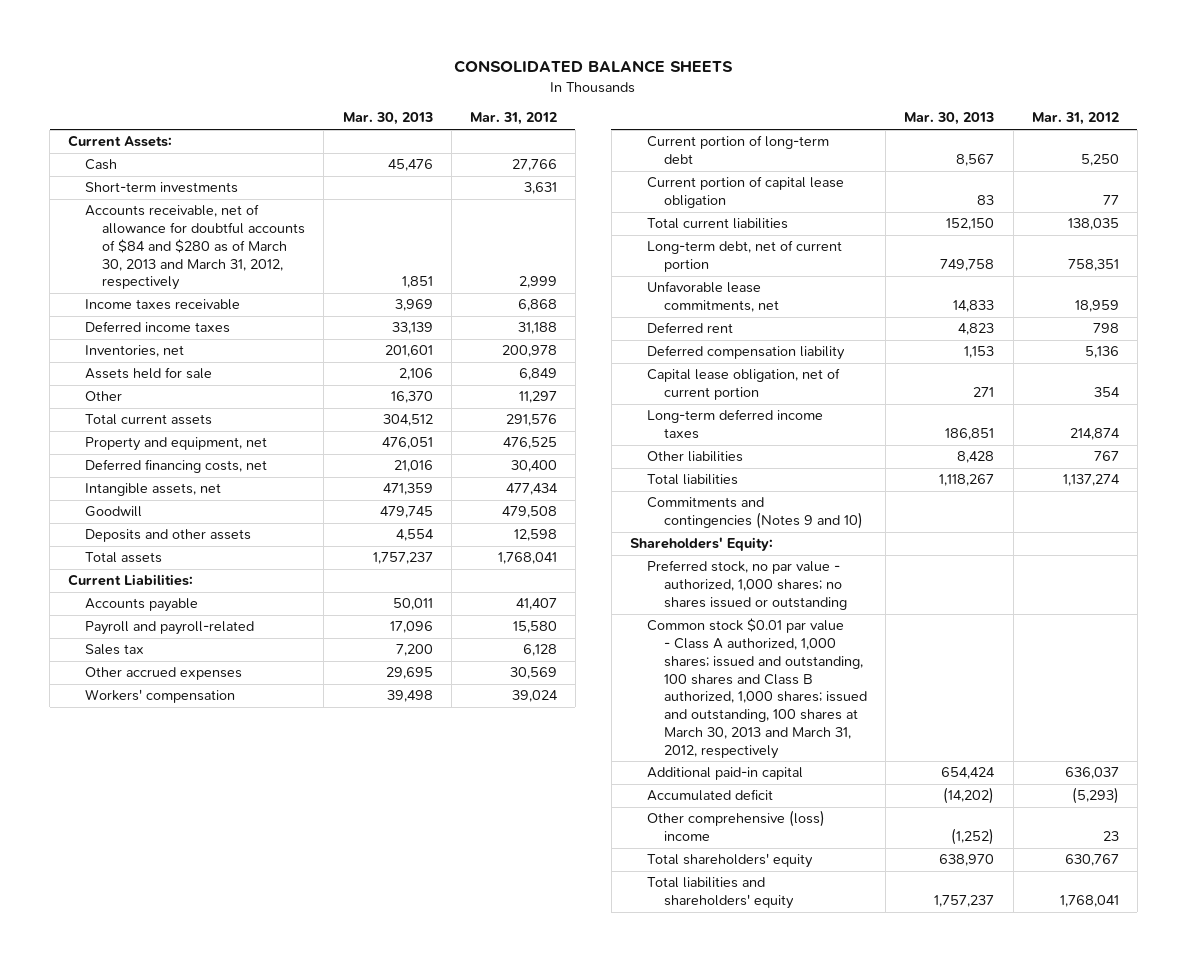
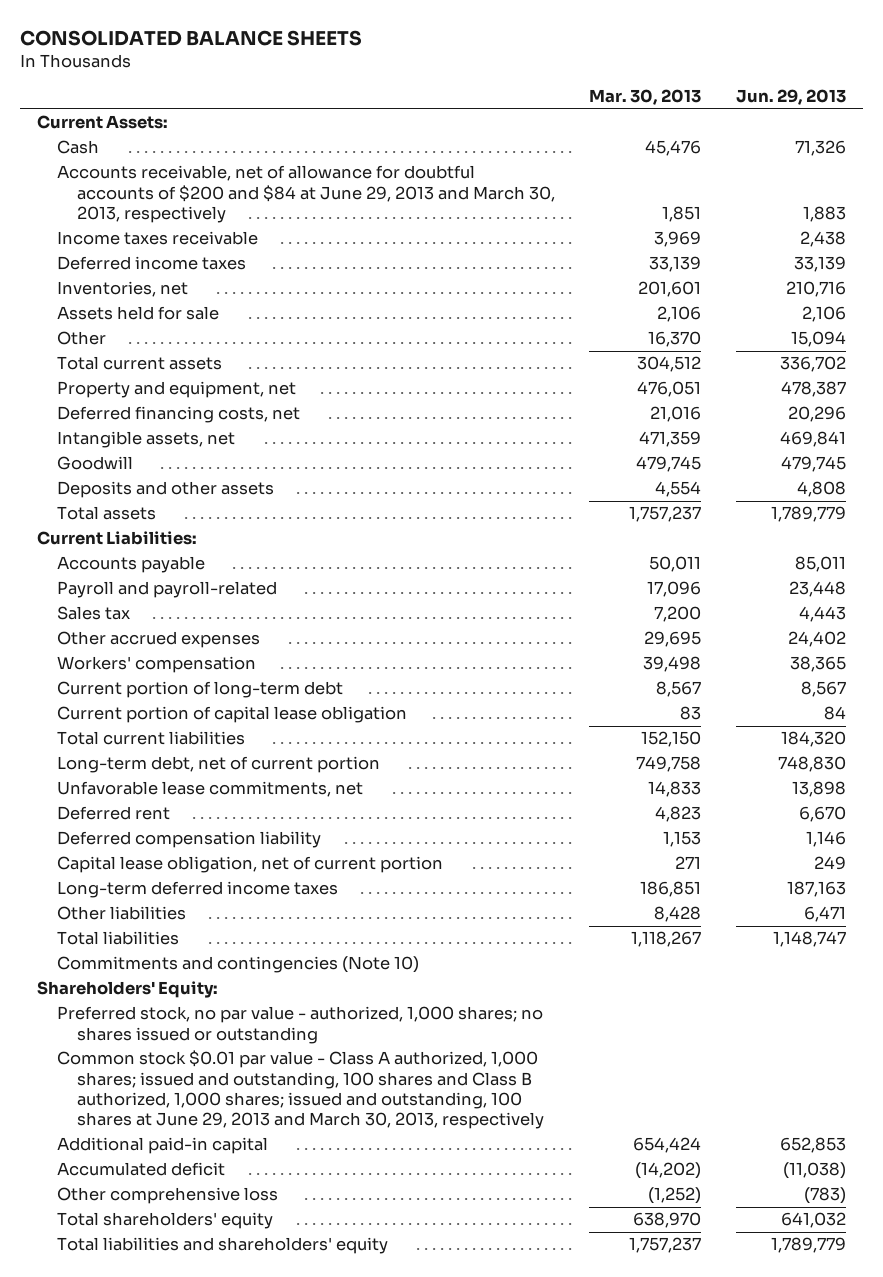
[469,112,557,126] Mar. 31, 2012 -> none
none -> [735,89,846,106] Jun. 29, 2013
[85,182,239,194] Short-term investments -> none
[85,204,306,291] Accounts receivable, net of allowance for doubtful accounts of $84 and $280 as of March 30, 2013 and March 31, 2012, respectively -> [56,165,555,224] Accounts receivable, net of allowance for doubtful accounts of $200 and $84 at June 29, 2013 and March 30, 2013, respectively
[647,497,864,530] Commitments and contingencies (Notes 9 and 10) -> [56,956,419,974] Commitments and contingencies (Note 10)
[647,618,868,759] Common stock $0.01 par value - Class A authorized, 1,000 shares; issued and outstanding, 100 shares and Class B authorized, 1,000 shares; issued and outstanding, 100 shares at March 30, 2013 and March 31, 2012, respectively -> [56,1050,544,1130] Common stock $0.01 par value - Class A authorized, 1,000 shares; issued and outstanding, 100 shares and Class B authorized, 1,000 shares; issued and outstanding, 100 shares at June 29, 2013 and March 30, 2013, respectively
[647,810,826,842] Other comprehensive (loss) income -> [56,1187,278,1205] Other comprehensive loss

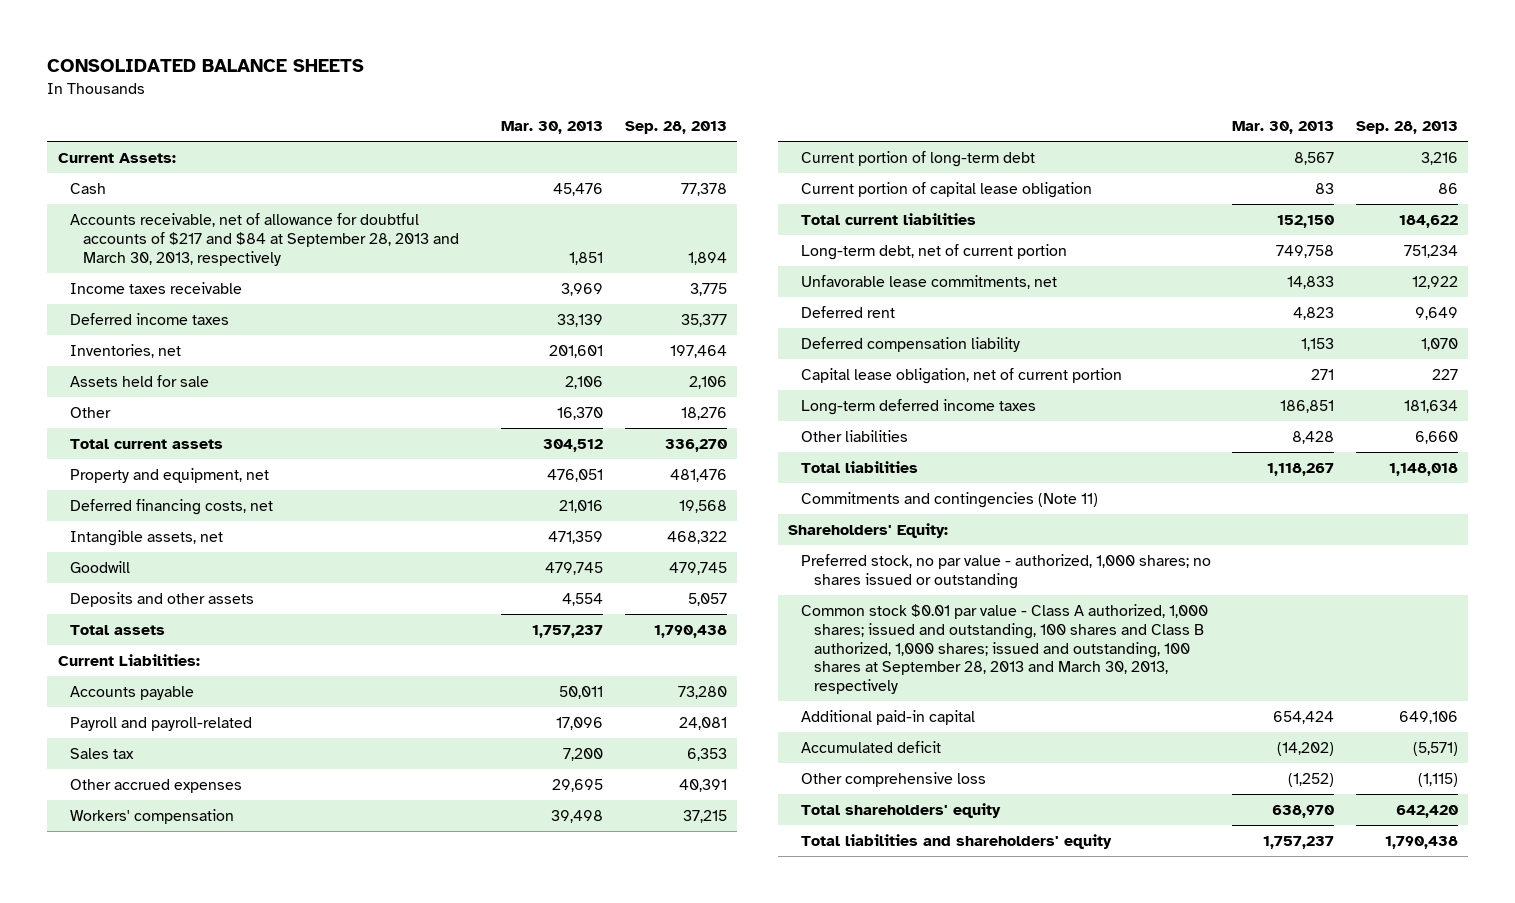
[735,89,846,106] Jun. 29, 2013 -> none
none -> [624,121,727,135] Sep. 28, 2013
[56,165,555,224] Accounts receivable, net of allowance for doubtful accounts of $200 and $84 at June 29, 2013 and March 30, 2013, respectively -> [70,213,459,266] Accounts receivable, net of allowance for doubtful accounts of $217 and $84 at September 28, 2013 and March 30, 2013, respectively
[56,956,419,974] Commitments and contingencies (Note 10) -> [801,492,1099,509] Commitments and contingencies (Note 11)
[56,1050,544,1130] Common stock $0.01 par value - Class A authorized, 1,000 shares; issued and outstanding, 100 shares and Class B authorized, 1,000 shares; issued and outstanding, 100 shares at June 29, 2013 and March 30, 2013, respectively -> [801,604,1209,695] Common stock $0.01 par value - Class A authorized, 1,000 shares; issued and outstanding, 100 shares and Class B authorized, 1,000 shares; issued and outstanding, 100 shares at September 28, 2013 and March 30, 2013, respectively

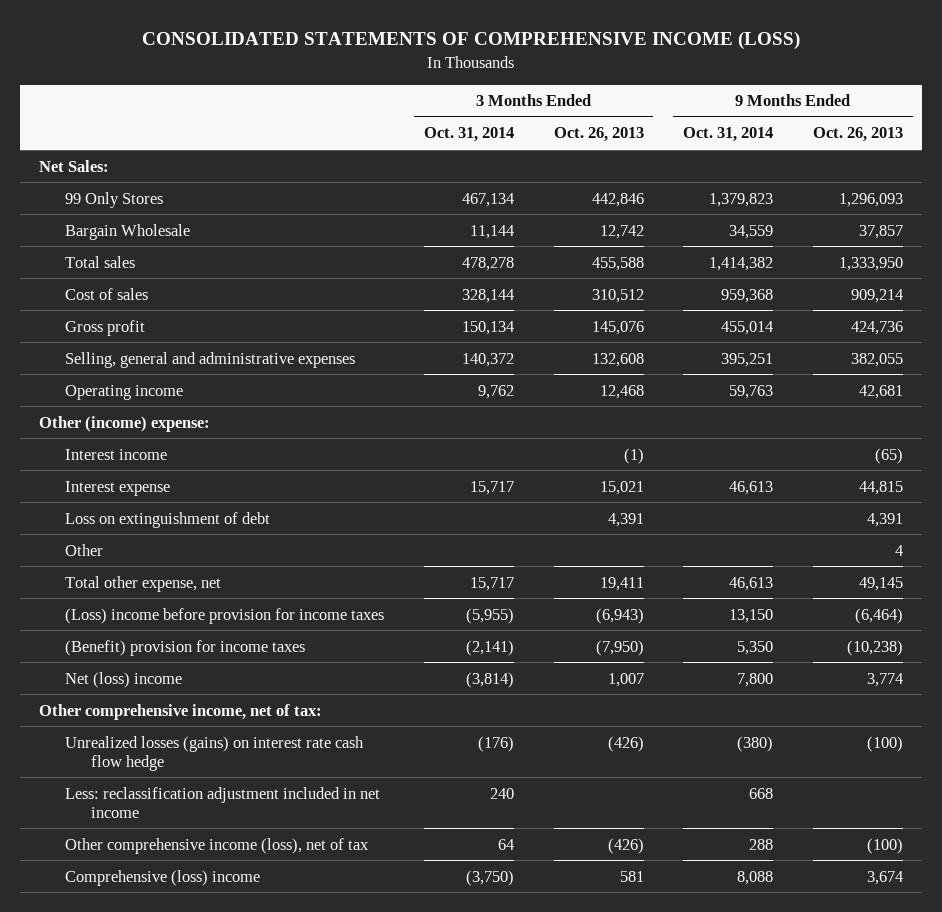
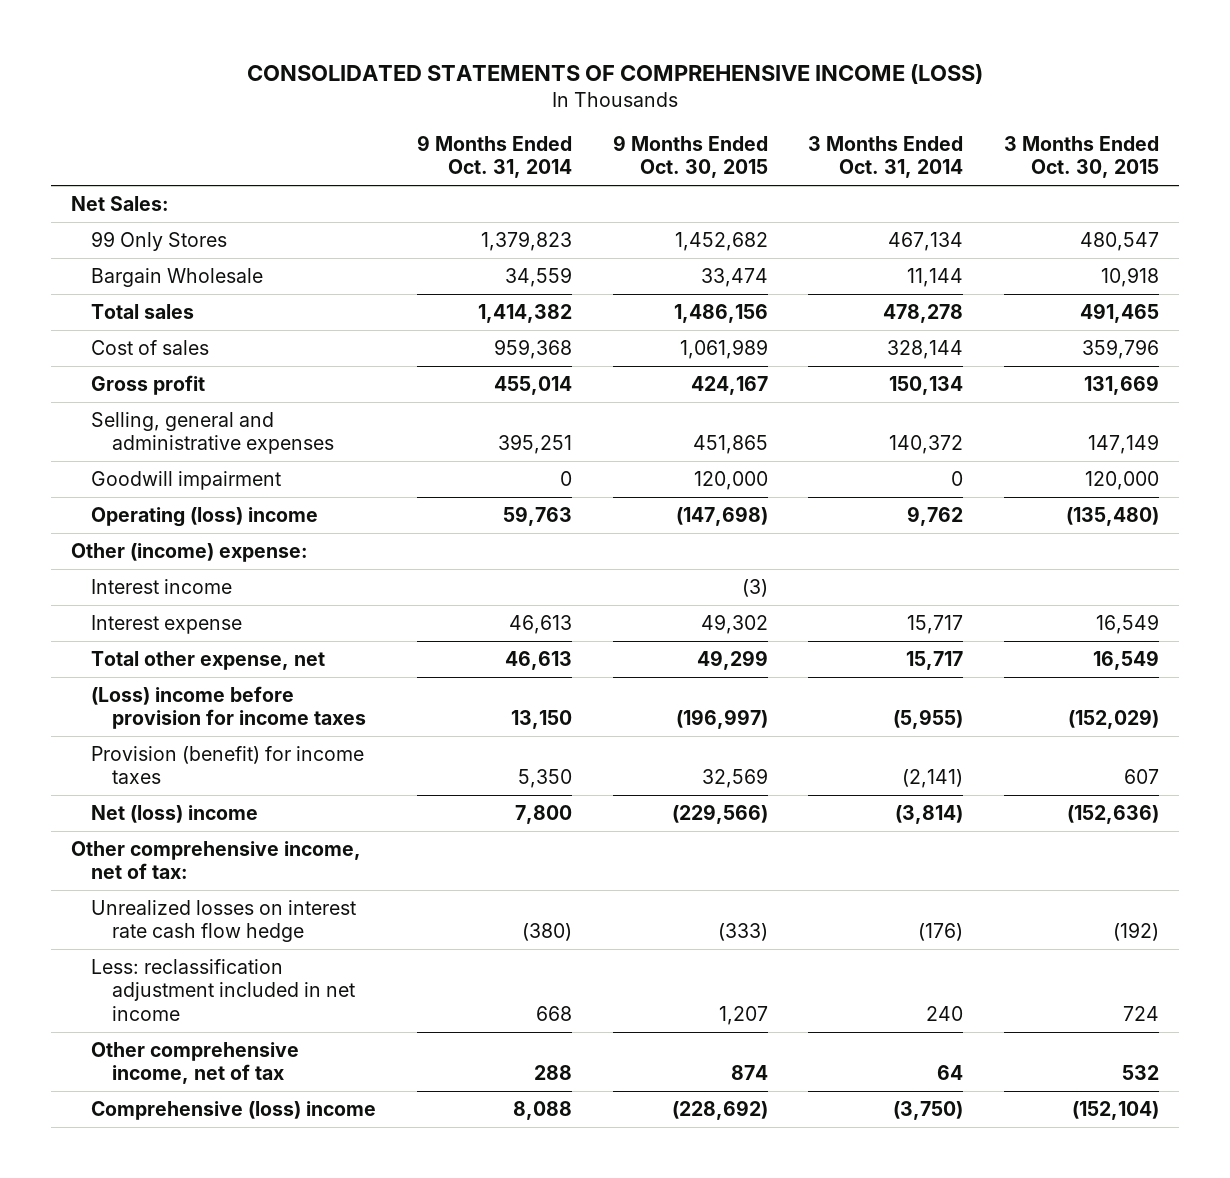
[553,127,644,143] Oct. 26, 2013 -> none
[812,127,903,143] Oct. 26, 2013 -> none
none -> [612,134,768,179] 9 Months Ended Oct. 30, 2015
none -> [1003,135,1159,179] 3 Months Ended Oct. 30, 2015
none -> [91,470,282,490] Goodwill impairment
[65,384,184,400] Operating income -> [91,506,319,527] Operating (loss) income
[65,511,271,528] Loss on extinguishment of debt -> none
[65,543,104,556] Other -> none
[65,639,306,656] (Benefit) provision for income taxes -> [91,745,365,785] Provision (benefit) for income taxes
[65,735,365,771] Unrealized losses (gains) on interest rate cash flow hedge -> [91,899,357,943] Unrealized losses on interest rate cash flow hedge
[65,837,370,854] Other comprehensive income (loss), net of tax -> [91,1041,300,1085] Other comprehensive income, net of tax

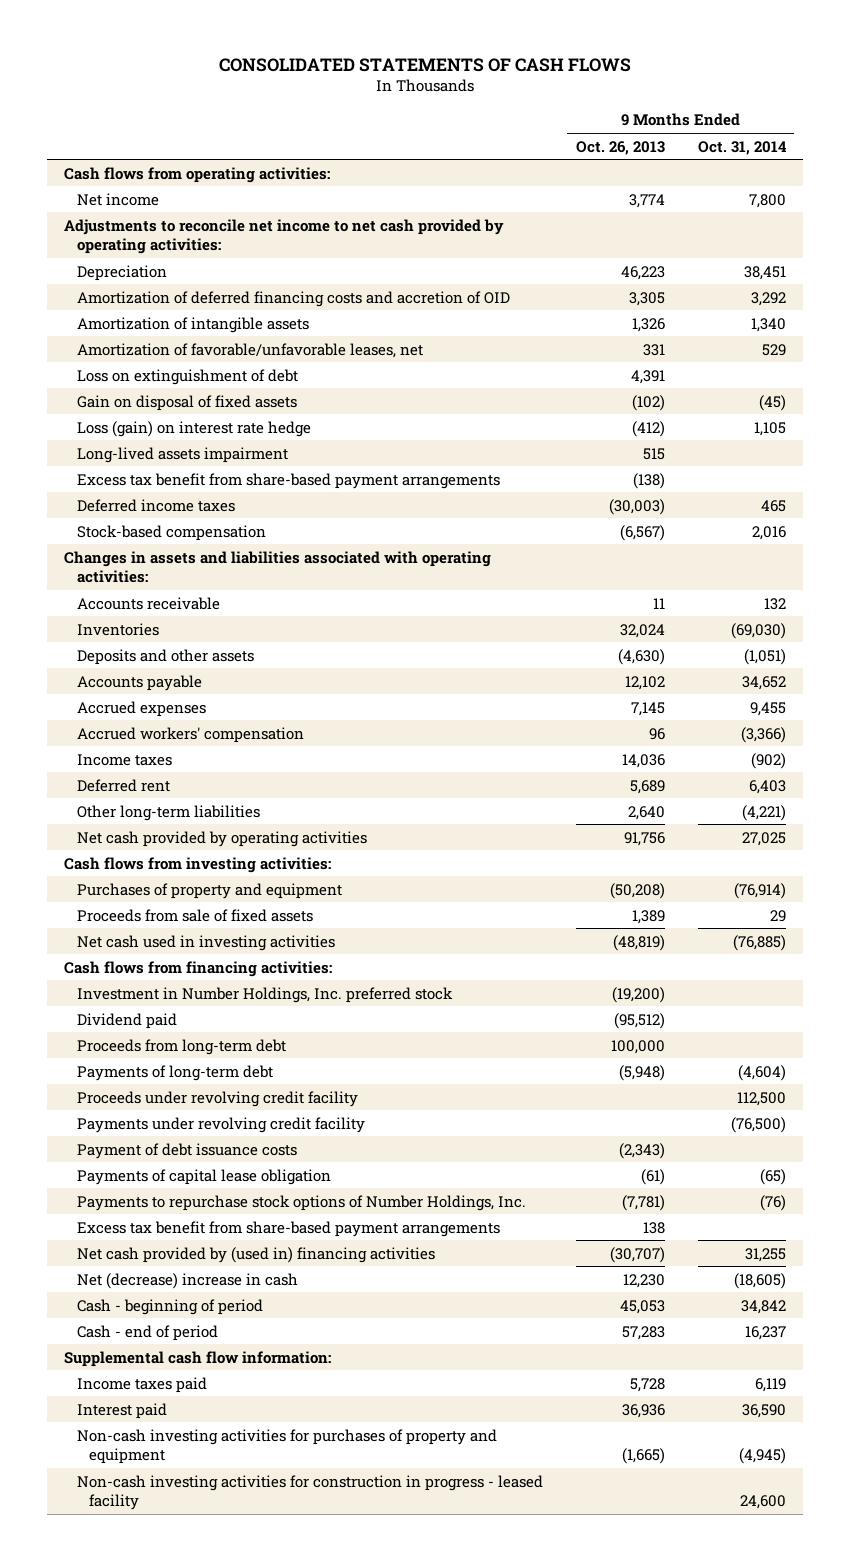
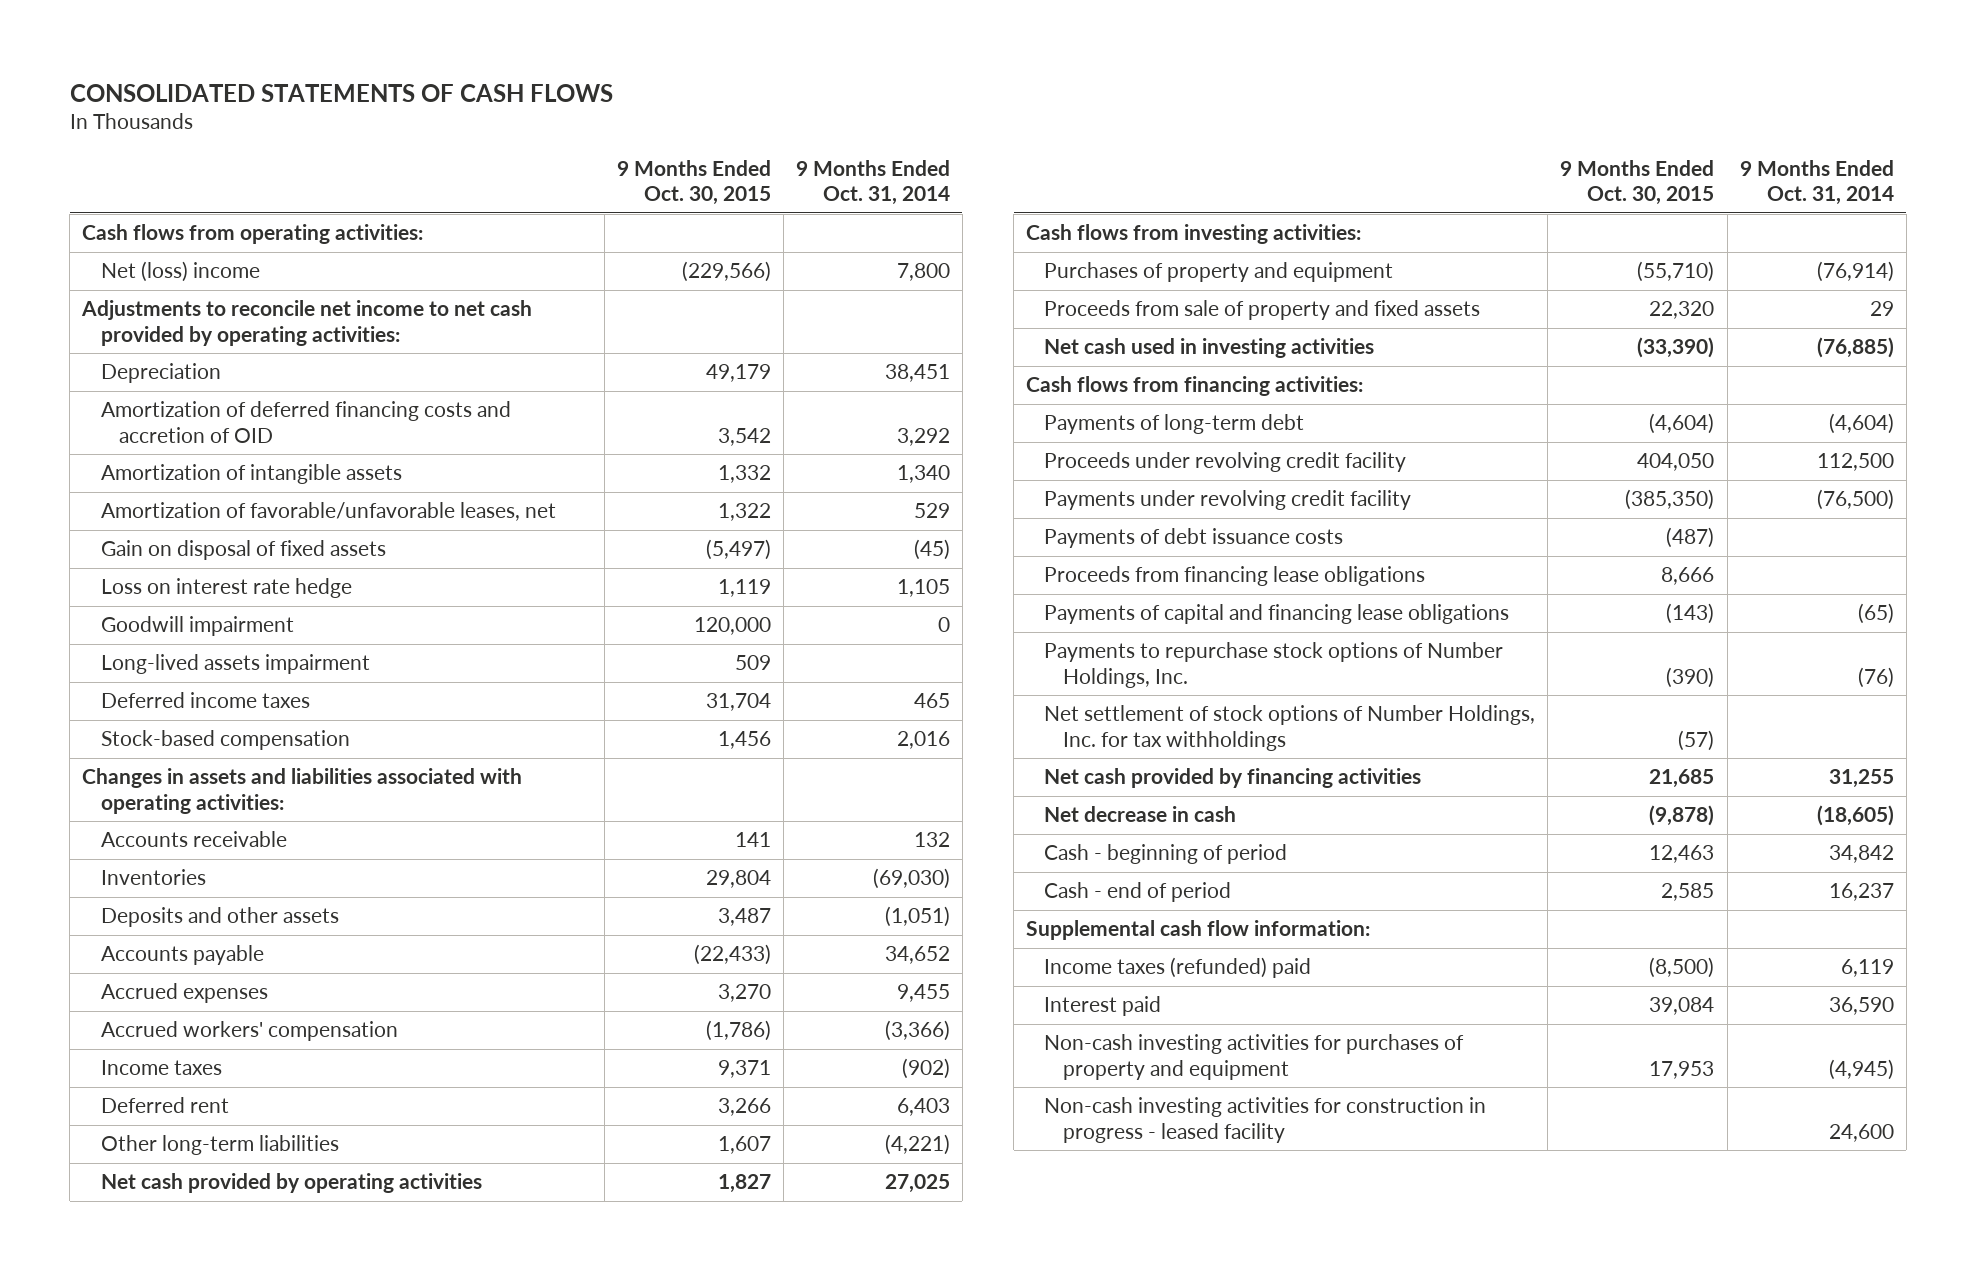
[575,140,665,155] Oct. 26, 2013 -> none
none -> [616,159,771,206] 9 Months Ended Oct. 30, 2015
[76,192,159,206] Net income -> [100,261,260,283] Net (loss) income
[76,368,298,385] Loss on extinguishment of debt -> none
[76,420,311,437] Loss (gain) on interest rate hedge -> [100,578,352,599] Loss on interest rate hedge
none -> [100,616,294,637] Goodwill impairment
[76,472,500,489] Excess tax benefit from share-based payment arrangements -> none
[76,908,313,922] Proceeds from sale of fixed assets -> [1044,300,1481,321] Proceeds from sale of property and fixed assets
[76,986,453,1003] Investment in Number Holdings, Inc. preferred stock -> none
[76,1012,177,1029] Dividend paid -> none
[76,1038,286,1055] Proceeds from long-term debt -> none
[76,1142,297,1159] Payment of debt issuance costs -> [1044,528,1344,549] Payments of debt issuance costs
none -> [1044,566,1426,587] Proceeds from financing lease obligations
[76,1168,331,1185] Payments of capital lease obligation -> [1044,604,1510,625] Payments of capital and financing lease obligations
[76,1220,500,1237] Excess tax benefit from share-based payment arrangements -> none
none -> [1044,705,1536,751] Net settlement of stock options of Number Holdings, Inc. for tax withholdings
[76,1246,435,1263] Net cash provided by (used in) financing activities -> [1044,768,1422,789] Net cash provided by financing activities
[76,1272,298,1289] Net (decrease) increase in cash -> [1044,806,1237,823] Net decrease in cash
[76,1376,207,1393] Income taxes paid -> [1044,957,1312,979] Income taxes (refunded) paid

